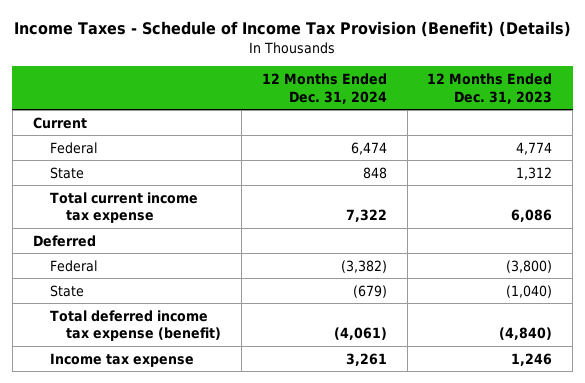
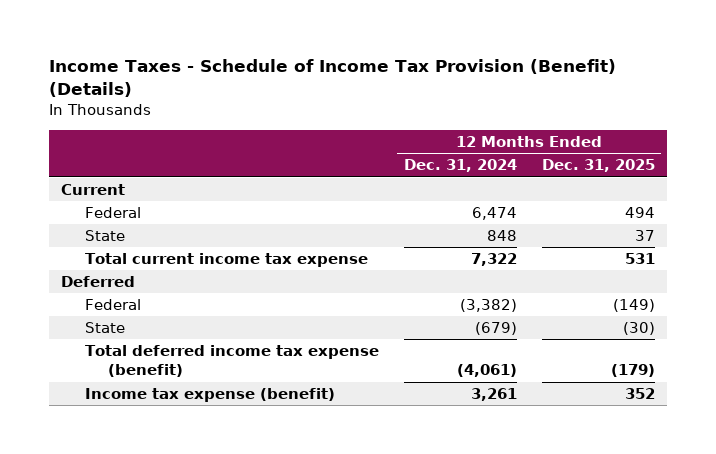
[427,73,553,104] 12 Months Ended Dec. 31, 2023 -> none
none -> [541,159,655,173] Dec. 31, 2025
[49,352,194,367] Income tax expense -> [84,388,335,403] Income tax expense (benefit)

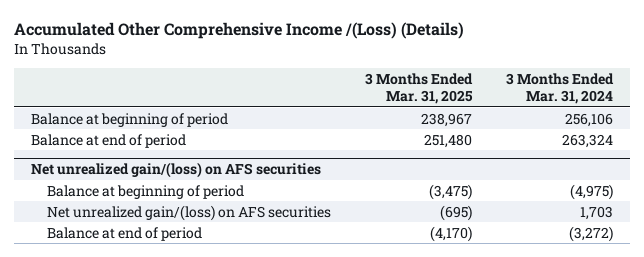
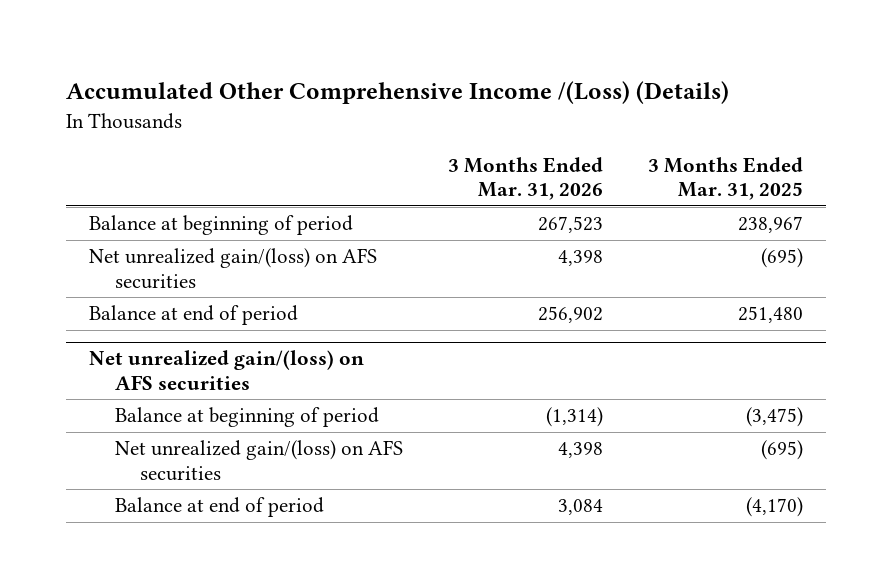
[505,72,614,105] 3 Months Ended Mar. 31, 2024 -> none
none -> [447,156,603,201] 3 Months Ended Mar. 31, 2026
none -> [88,248,377,289] Net unrealized gain/(loss) on AFS securities

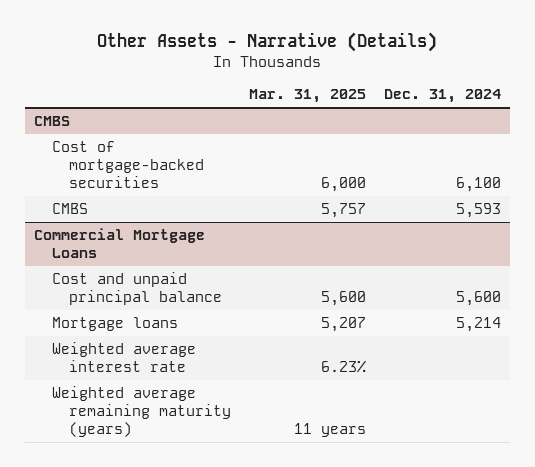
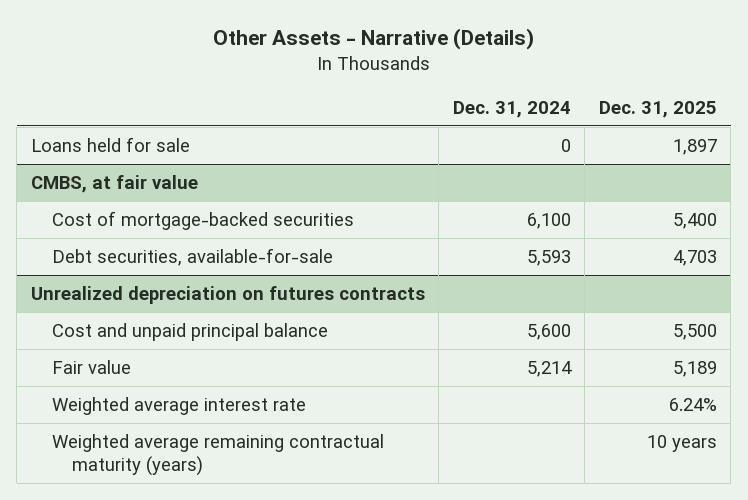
[248,89,366,104] Mar. 31, 2025 -> none
none -> [598,100,717,118] Dec. 31, 2025
none -> [30,137,190,153] Loans held for sale
[34,115,71,126] CMBS -> [30,175,198,194] CMBS, at fair value
[34,227,206,259] Commercial Mortgage Loans -> none
[51,202,88,214] CMBS -> [51,248,333,267] Debt securities, available-for-sale
none -> [30,286,425,305] Unrealized depreciation on futures contracts
[51,316,178,331] Mortgage loans -> [51,360,131,375] Fair value
[51,385,232,438] Weighted average remaining maturity (years) -> [51,434,384,476] Weighted average remaining contractual maturity (years)

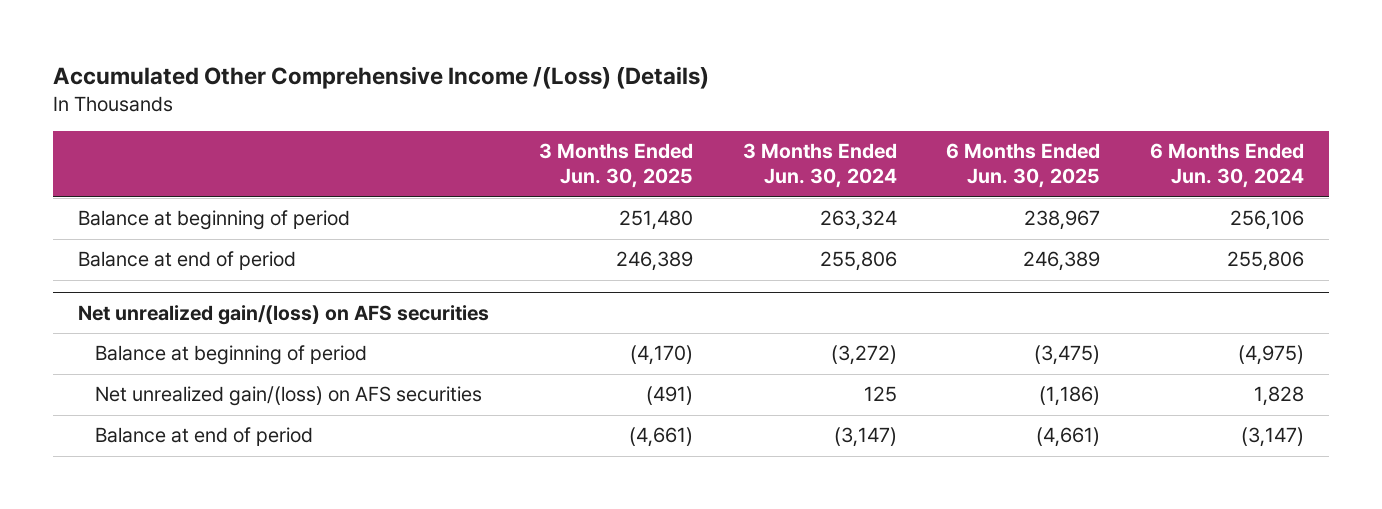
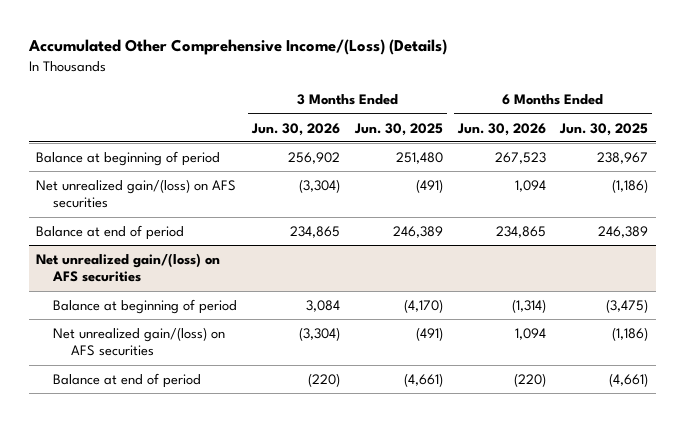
[53,65,710,89] Accumulated Other Comprehensive Income /(Loss) (Details) -> [27,39,447,56] Accumulated Other Comprehensive Income/(Loss) (Details)
[742,142,897,189] 3 Months Ended Jun. 30, 2024 -> none
[1150,142,1305,189] 6 Months Ended Jun. 30, 2024 -> none
none -> [251,122,341,136] Jun. 30, 2026
none -> [456,122,546,136] Jun. 30, 2026
none -> [36,178,237,209] Net unrealized gain/(loss) on AFS securities

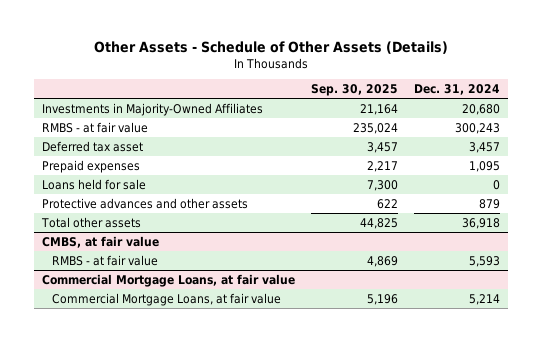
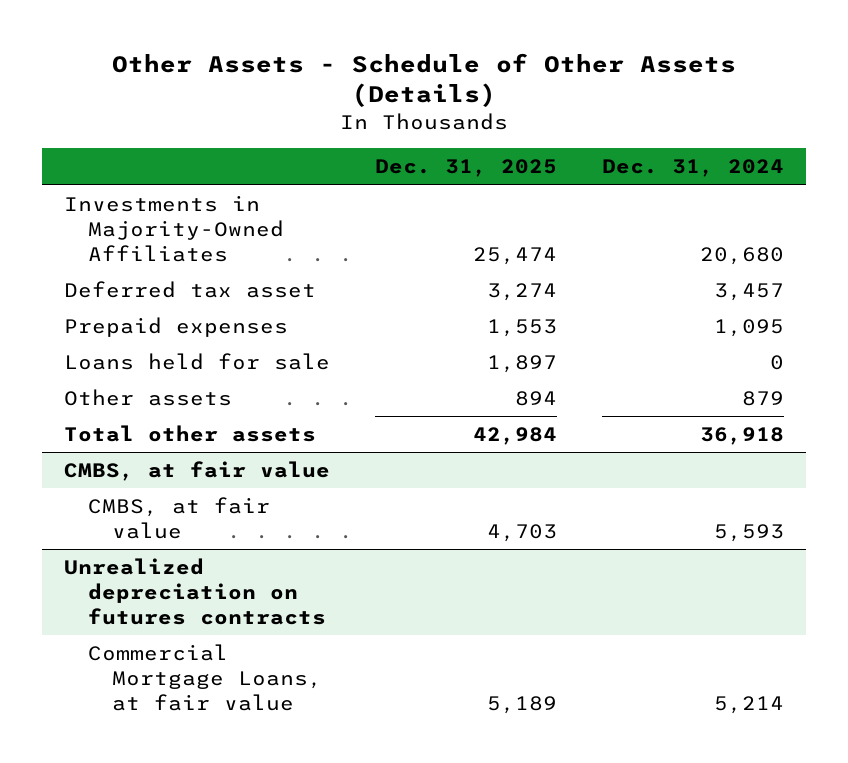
[311,83,399,96] Sep. 30, 2025 -> none
none -> [375,159,558,178] Dec. 31, 2025
[41,121,148,133] RMBS - at fair value -> none
[41,197,248,209] Protective advances and other assets -> [64,389,233,407] Other assets
[41,273,295,287] Commercial Mortgage Loans, at fair value -> none
[52,254,159,266] RMBS - at fair value -> [88,497,271,539] CMBS, at fair value
none -> [64,558,327,625] Unrealized depreciation on futures contracts

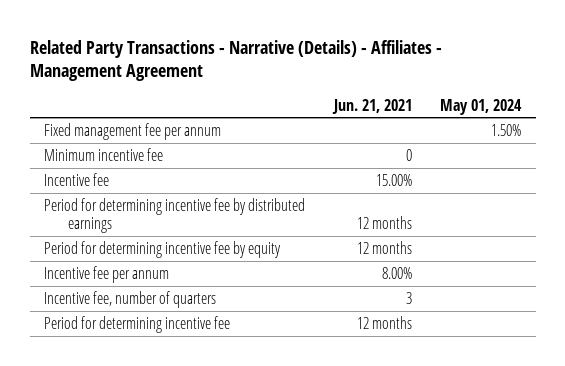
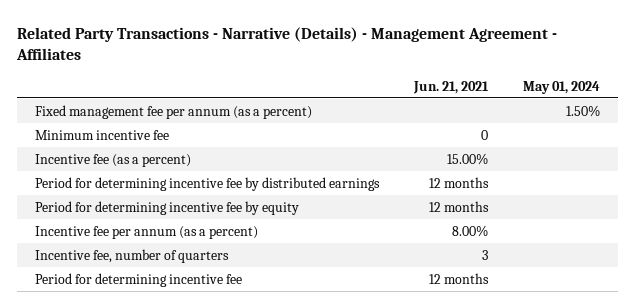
[29,39,442,82] Related Party Transactions - Narrative (Details) - Affiliates - Management Agreement -> [15,26,557,61] Related Party Transactions - Narrative (Details) - Management Agreement - Affiliates
[43,122,221,140] Fixed management fee per annum -> [34,104,312,119] Fixed management fee per annum (as a percent)
[43,172,109,186] Incentive fee -> [34,153,191,167] Incentive fee (as a percent)
[43,265,169,283] Incentive fee per annum -> [34,225,258,239] Incentive fee per annum (as a percent)

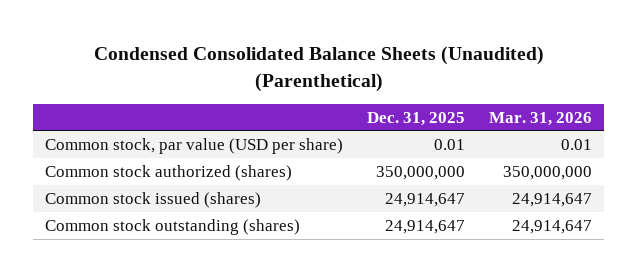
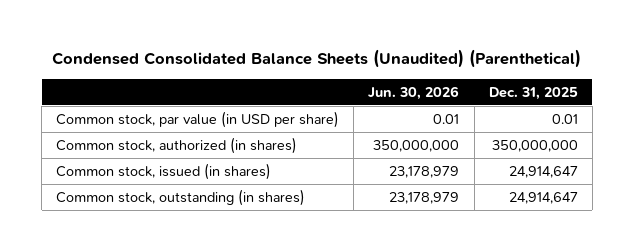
[488,111,592,126] Mar. 31, 2026 -> none
none -> [368,85,460,100] Jun. 30, 2026
[45,137,344,154] Common stock, par value (USD per share) -> [56,111,340,129] Common stock, par value (in USD per share)
[45,164,293,181] Common stock authorized (shares) -> [56,137,298,155] Common stock, authorized (in shares)
[45,191,262,208] Common stock issued (shares) -> [56,163,272,181] Common stock, issued (in shares)
[45,218,301,235] Common stock outstanding (shares) -> [56,189,306,207] Common stock, outstanding (in shares)

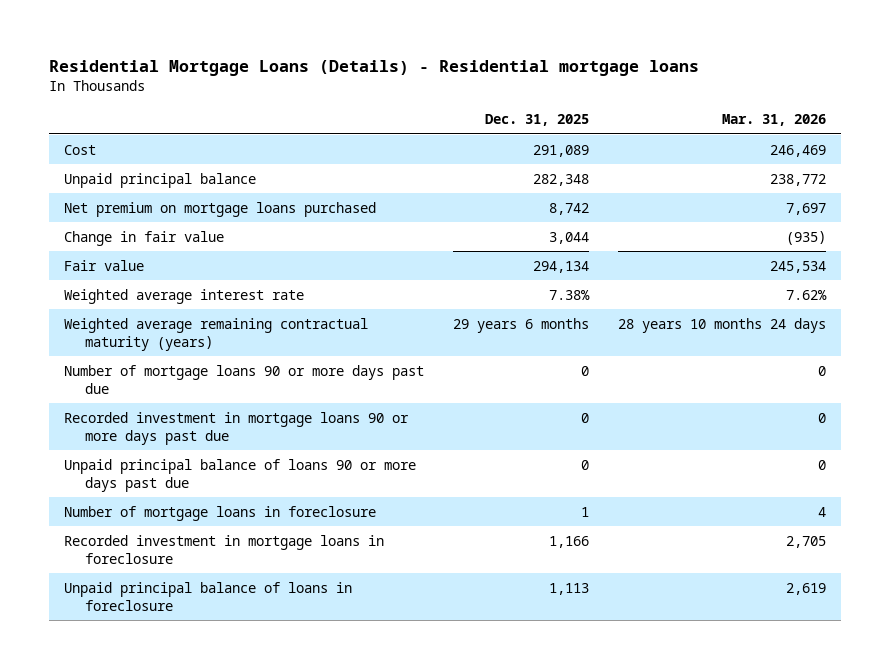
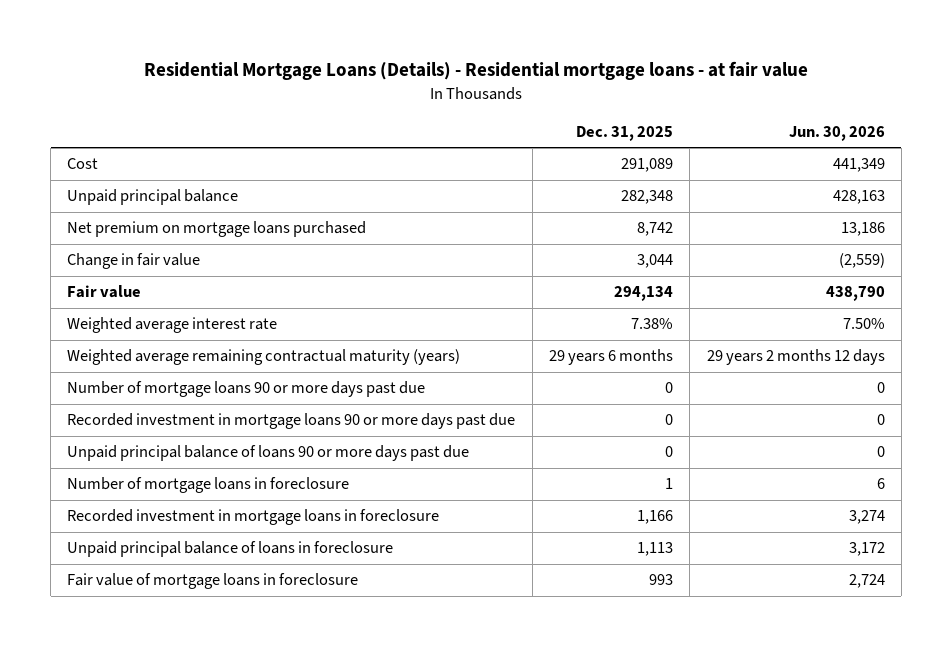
[49,59,700,76] Residential Mortgage Loans (Details) - Residential mortgage loans -> [144,61,809,81] Residential Mortgage Loans (Details) - Residential mortgage loans - at fair value
[722,114,827,127] Mar. 31, 2026 -> none
none -> [788,125,885,141] Jun. 30, 2026
none -> [67,573,359,590] Fair value of mortgage loans in foreclosure

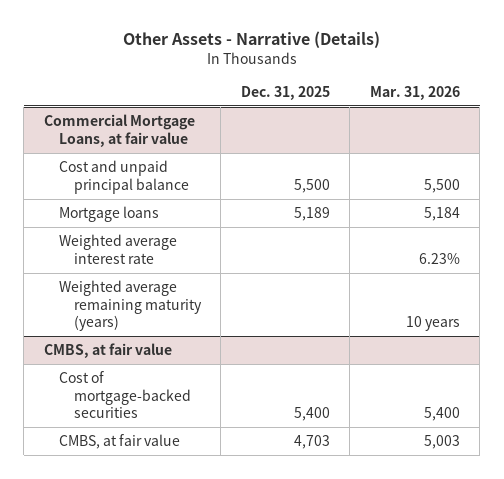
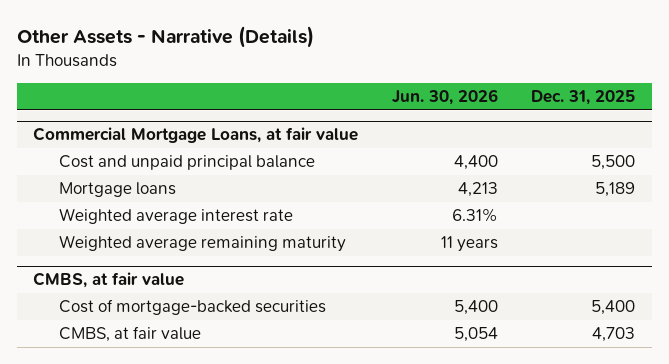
[369,85,460,100] Mar. 31, 2026 -> none
none -> [391,89,498,106] Jun. 30, 2026
[58,280,202,332] Weighted average remaining maturity (years) -> [58,235,346,253] Weighted average remaining maturity

